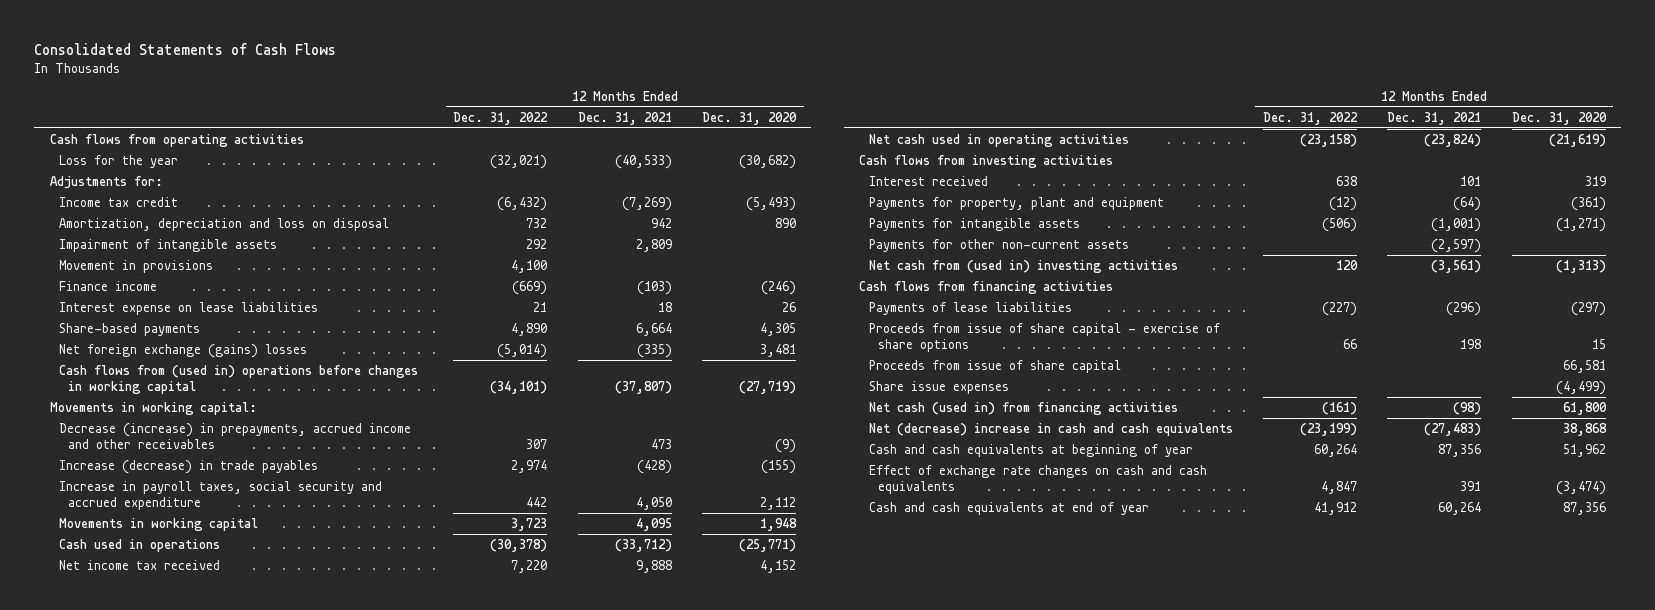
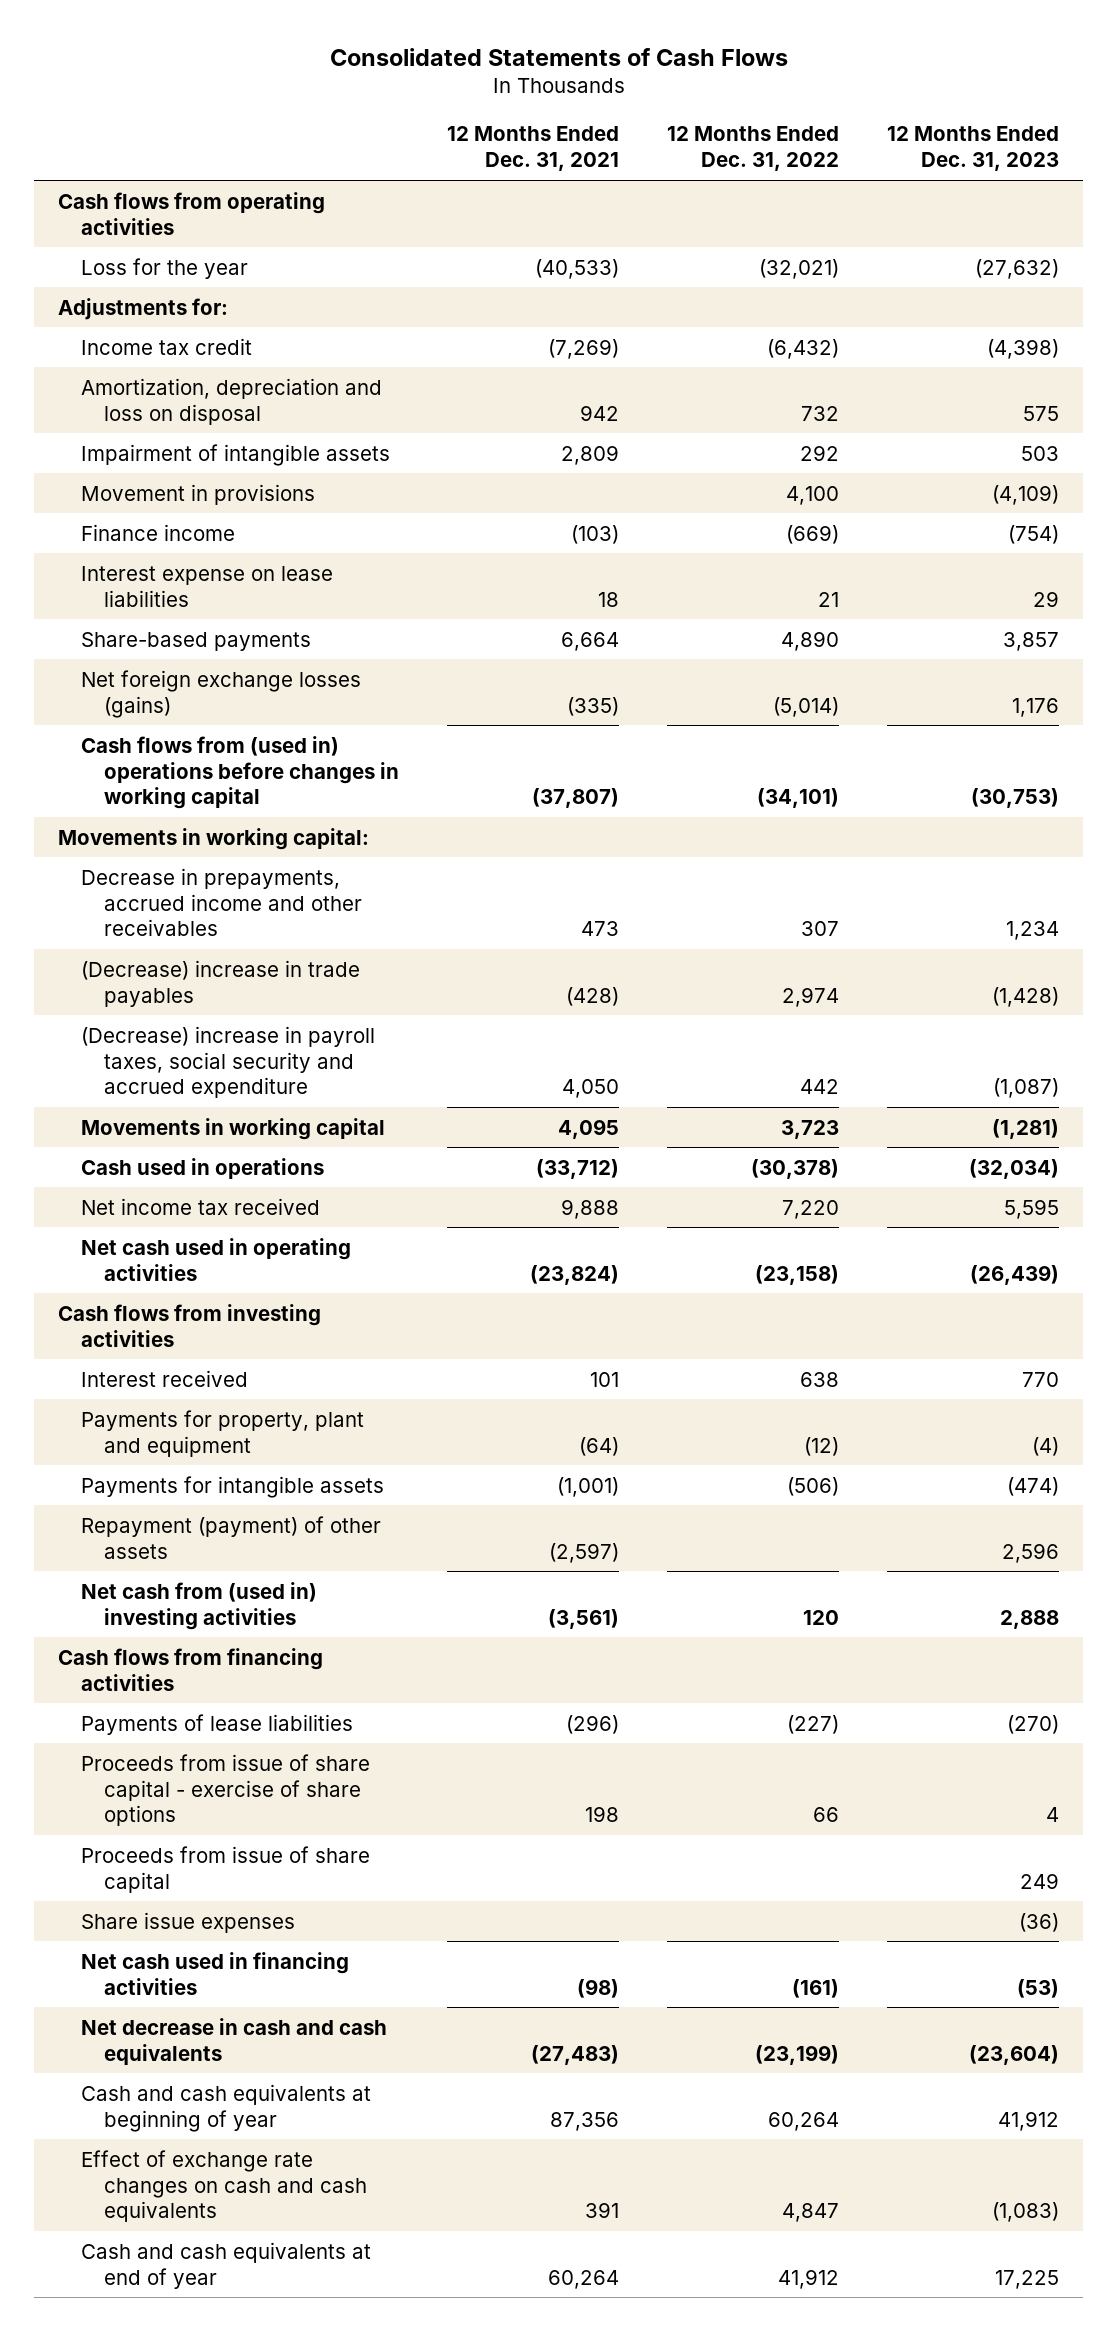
[702,111,798,125] Dec. 31, 2020 -> none
none -> [886,126,1059,172] 12 Months Ended Dec. 31, 2023
[58,344,307,359] Net foreign exchange (gains) losses -> [81,669,362,718] Net foreign exchange losses (gains)
[58,423,411,450] Decrease (increase) in prepayments, accrued income and other receivables -> [81,867,362,937] Decrease in prepayments, accrued income and other receivables
[58,460,318,475] Increase (decrease) in trade payables -> [81,959,361,1007] (Decrease) increase in trade payables
[58,481,382,511] Increase in payroll taxes, social security and accrued expenditure -> [81,1025,376,1099] (Decrease) increase in payroll taxes, social security and accrued expenditure
[868,239,1129,253] Payments for other non-current assets -> [81,1515,382,1559] Repayment (payment) of other assets
[868,402,1178,416] Net cash (used in) from financing activities -> [81,1951,350,1995] Net cash used in financing activities
[868,423,1233,437] Net (decrease) increase in cash and cash equivalents -> [81,2017,388,2065] Net decrease in cash and cash equivalents

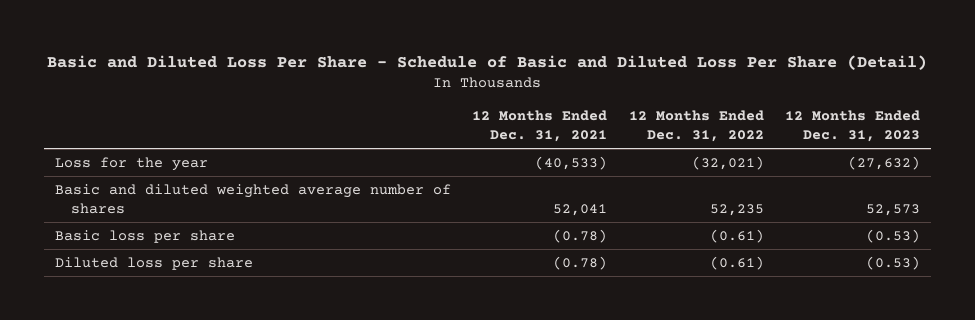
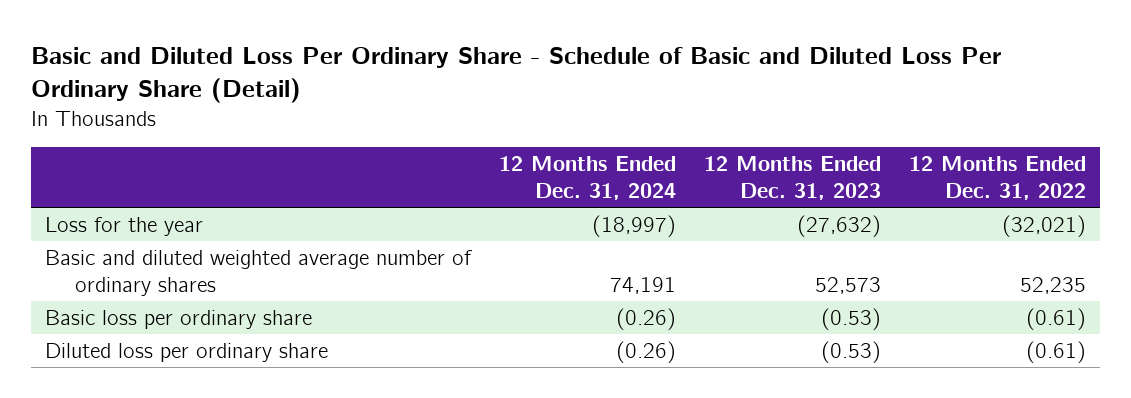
[47,55,928,71] Basic and Diluted Loss Per Share - Schedule of Basic and Diluted Loss Per Share (Detail) -> [31,47,1002,104] Basic and Diluted Loss Per Ordinary Share - Schedule of Basic and Diluted Loss Per Ordinary Share (Detail)
[472,110,608,143] 12 Months Ended Dec. 31, 2021 -> none
none -> [499,156,677,200] 12 Months Ended Dec. 31, 2024
[54,183,451,214] Basic and diluted weighted average number of shares -> [45,250,473,296] Basic and diluted weighted average number of ordinary shares
[54,229,235,243] Basic loss per share -> [45,310,313,330] Basic loss per ordinary share
[54,256,253,270] Diluted loss per share -> [45,343,329,363] Diluted loss per ordinary share

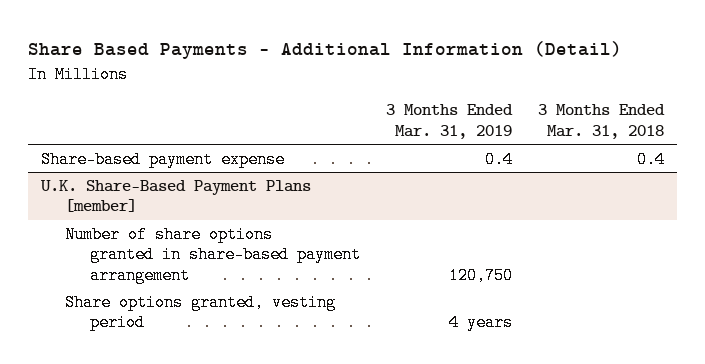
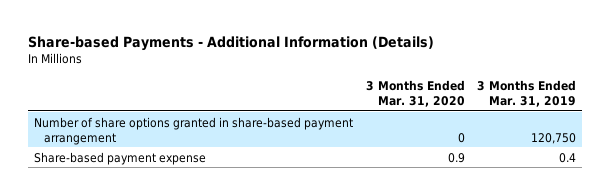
[27,41,622,60] Share Based Payments - Additional Information (Detail) -> [28,35,435,51] Share-based Payments - Additional Information (Details)
[538,104,666,139] 3 Months Ended Mar. 31, 2018 -> none
none -> [365,80,465,108] 3 Months Ended Mar. 31, 2020
[39,180,311,213] U.K. Share-Based Payment Plans [member] -> none
[65,294,337,332] Share options granted, vesting period -> none
[40,151,285,169] Share-based payment expense -> [34,151,207,165] Share-based payment expense

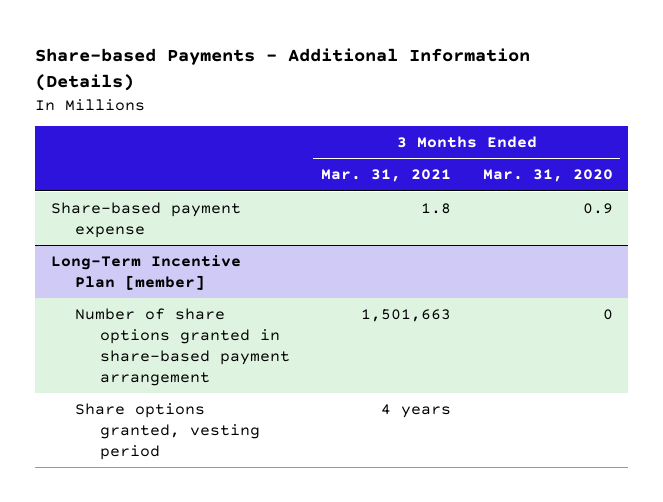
[477,80,577,108] 3 Months Ended Mar. 31, 2019 -> none
none -> [321,169,452,183] Mar. 31, 2021
[34,116,354,145] Number of share options granted in share-based payment arrangement -> none
none -> [50,254,241,291] Long-Term Incentive Plan [member]
none -> [75,307,290,387] Number of share options granted in share-based payment arrangement
none -> [75,402,260,461] Share options granted, vesting period

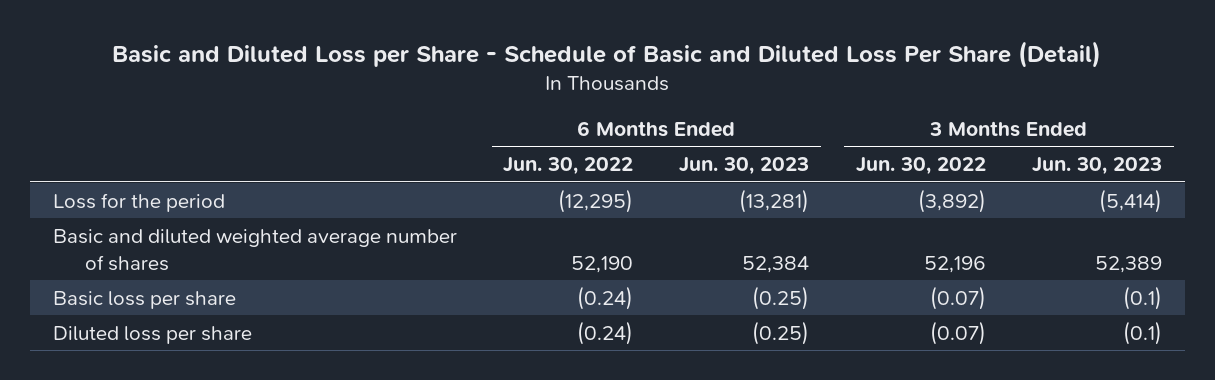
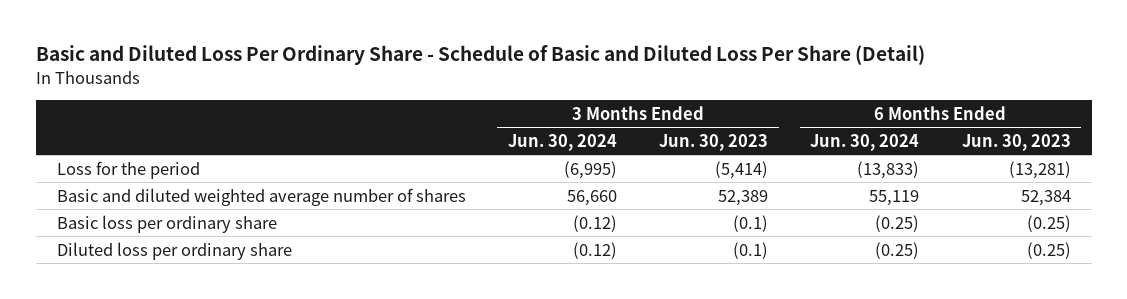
[112,41,1102,69] Basic and Diluted Loss per Share - Schedule of Basic and Diluted Loss Per Share (Detail) -> [35,45,925,66] Basic and Diluted Loss Per Ordinary Share - Schedule of Basic and Diluted Loss Per Share (Detail)
[503,157,634,176] Jun. 30, 2022 -> none
[855,157,986,176] Jun. 30, 2022 -> none
none -> [507,133,617,151] Jun. 30, 2024
none -> [810,133,920,151] Jun. 30, 2024
[52,290,236,309] Basic loss per share -> [56,214,277,233] Basic loss per ordinary share
[52,325,252,344] Diluted loss per share -> [56,241,292,260] Diluted loss per ordinary share

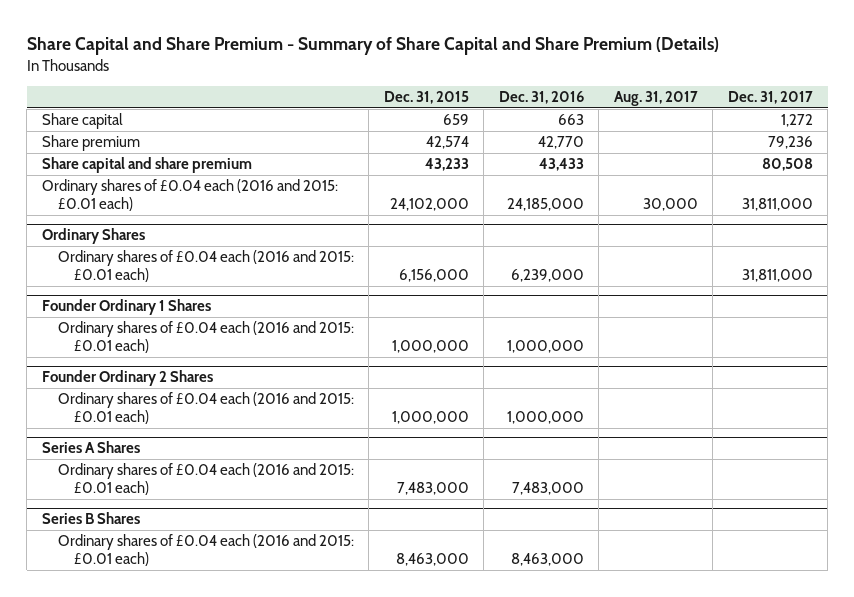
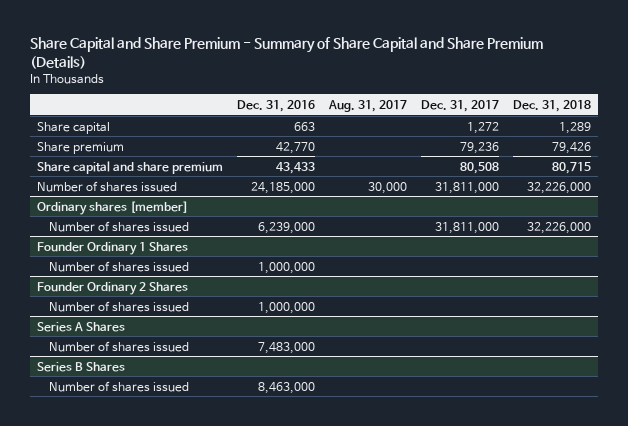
[383,90,469,104] Dec. 31, 2015 -> none
none -> [512,99,591,112] Dec. 31, 2018
[41,179,338,212] Ordinary shares of £0.04 each (2016 and 2015: £0.01 each) -> [36,180,177,192] Number of shares issued
[41,228,145,245] Ordinary Shares -> [36,200,188,215] Ordinary shares [member]
[57,250,354,283] Ordinary shares of £0.04 each (2016 and 2015: £0.01 each) -> [49,220,190,232] Number of shares issued
[57,321,354,354] Ordinary shares of £0.04 each (2016 and 2015: £0.01 each) -> [49,260,190,272] Number of shares issued
[57,392,354,425] Ordinary shares of £0.04 each (2016 and 2015: £0.01 each) -> [49,300,190,312] Number of shares issued
[57,463,354,496] Ordinary shares of £0.04 each (2016 and 2015: £0.01 each) -> [49,340,190,352] Number of shares issued
[57,534,354,567] Ordinary shares of £0.04 each (2016 and 2015: £0.01 each) -> [49,380,190,392] Number of shares issued

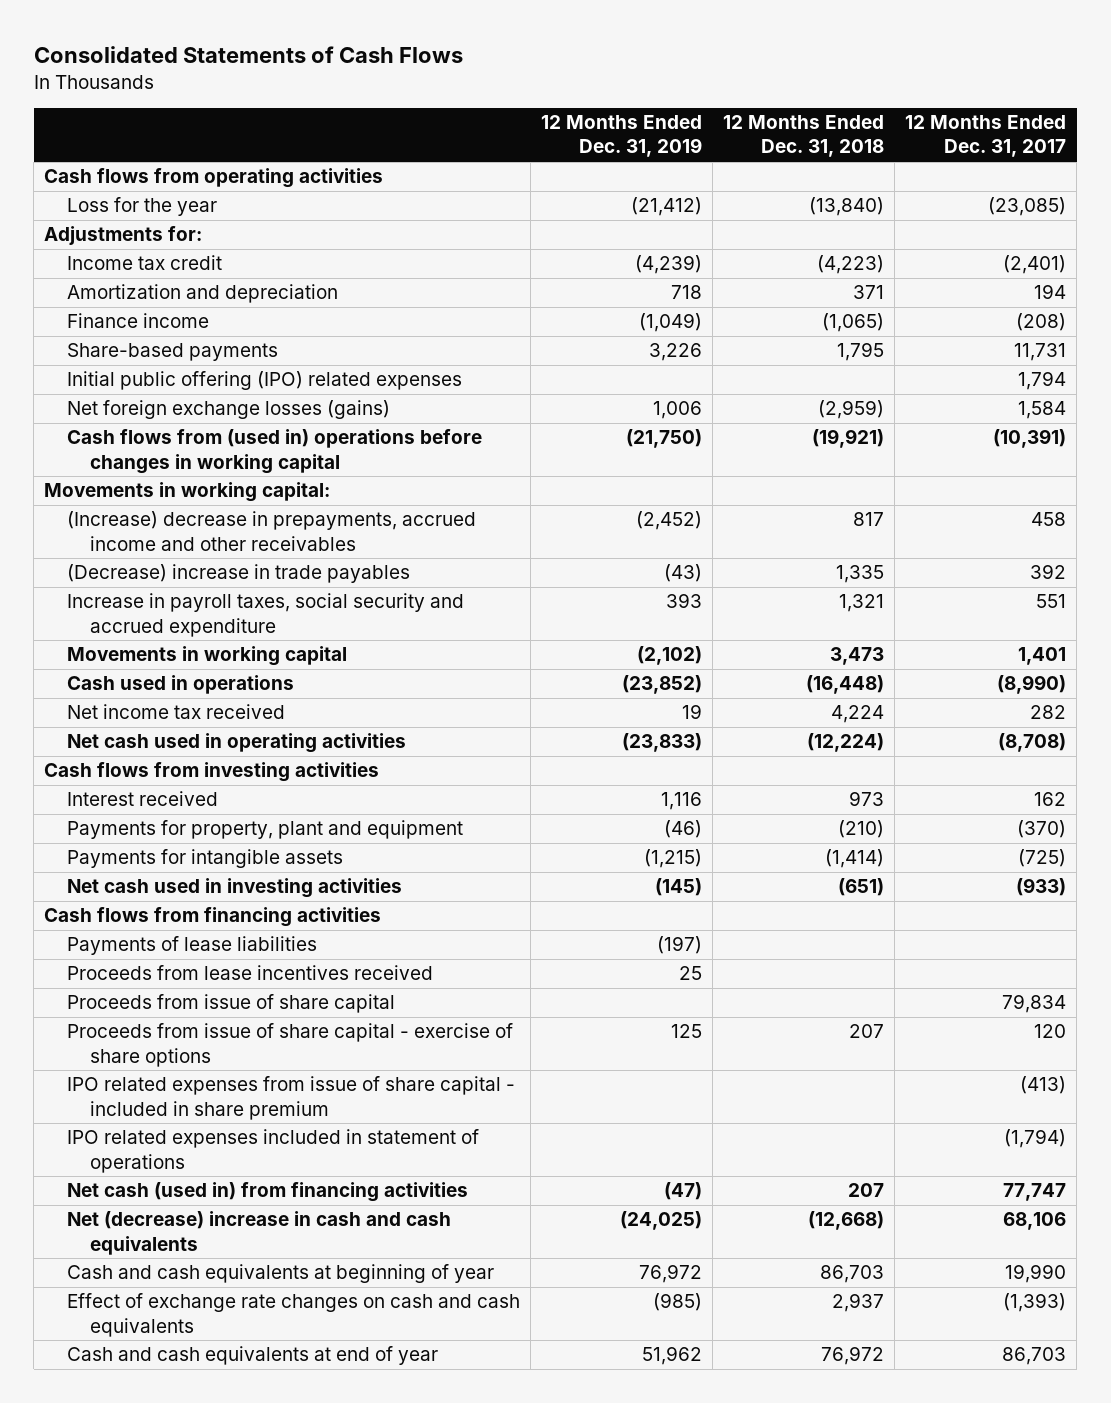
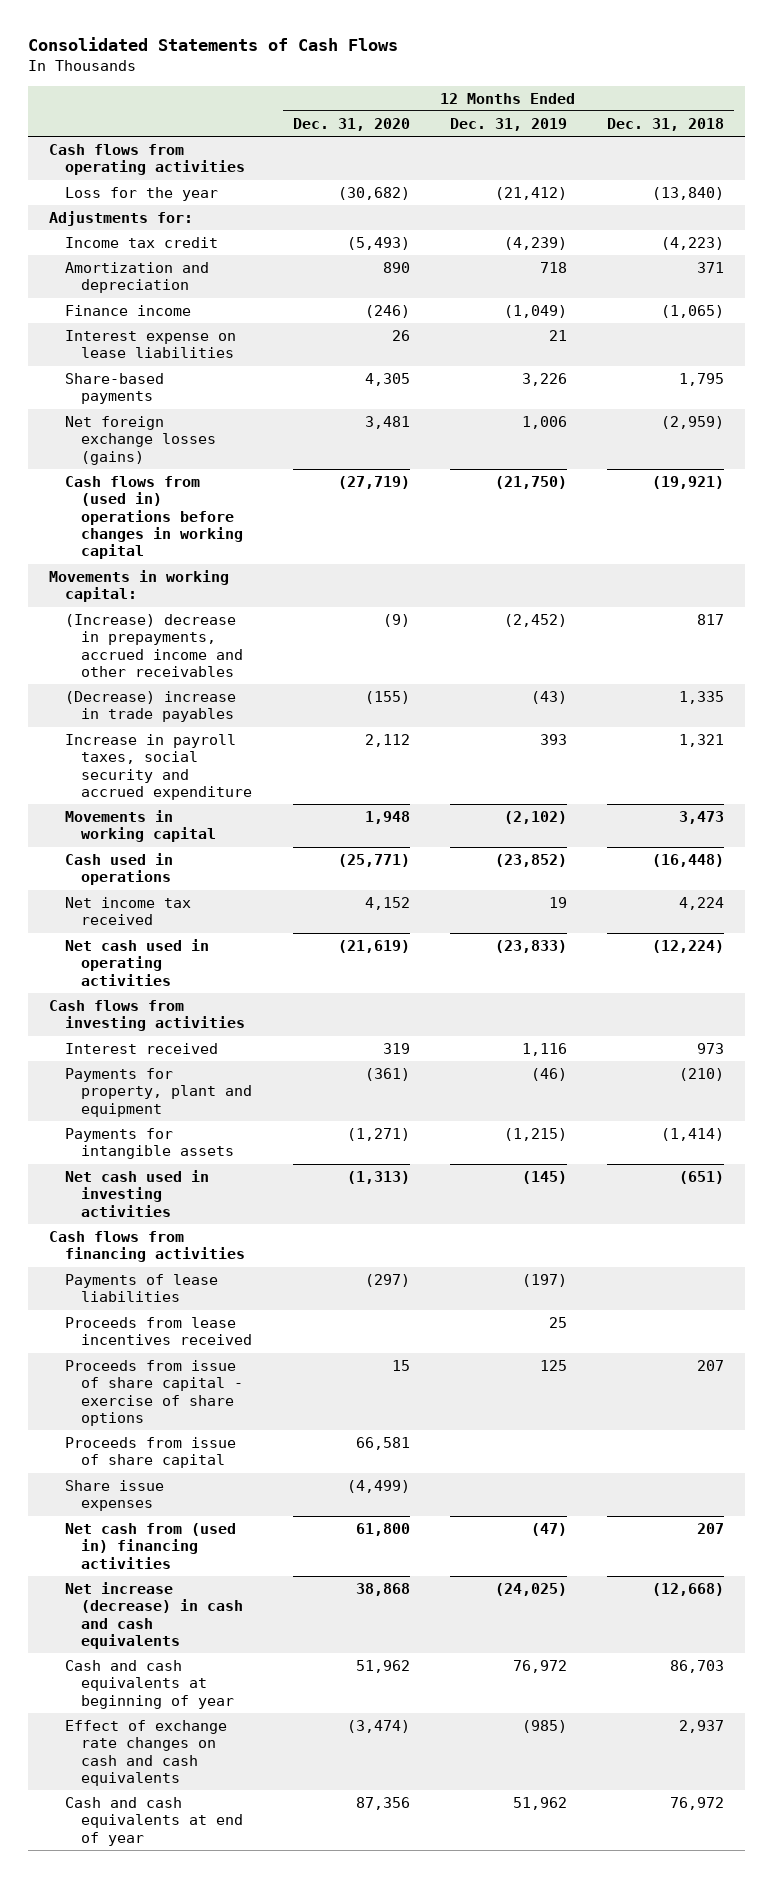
[905,115,1067,158] 12 Months Ended Dec. 31, 2017 -> none
none -> [292,117,410,131] Dec. 31, 2020
none -> [64,329,236,359] Interest expense on lease liabilities
[66,371,462,391] Initial public offering (IPO) related expenses -> none
[66,1076,515,1120] IPO related expenses from issue of share capital - included in share premium -> none
[66,1129,479,1173] IPO related expenses included in statement of operations -> none
[66,994,395,1014] Proceeds from issue of share capital -> [64,1436,236,1469] Proceeds from issue of share capital
none -> [64,1479,164,1512] Share issue expenses
[66,1182,468,1203] Net cash (used in) from financing activities -> [64,1522,236,1569] Net cash from (used in) financing activities
[66,1211,451,1255] Net (decrease) increase in cash and cash equivalents -> [64,1581,244,1650] Net increase (decrease) in cash and cash equivalents

